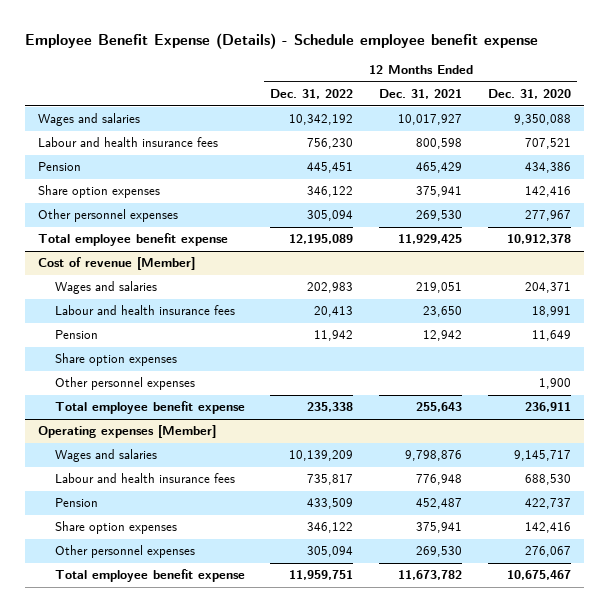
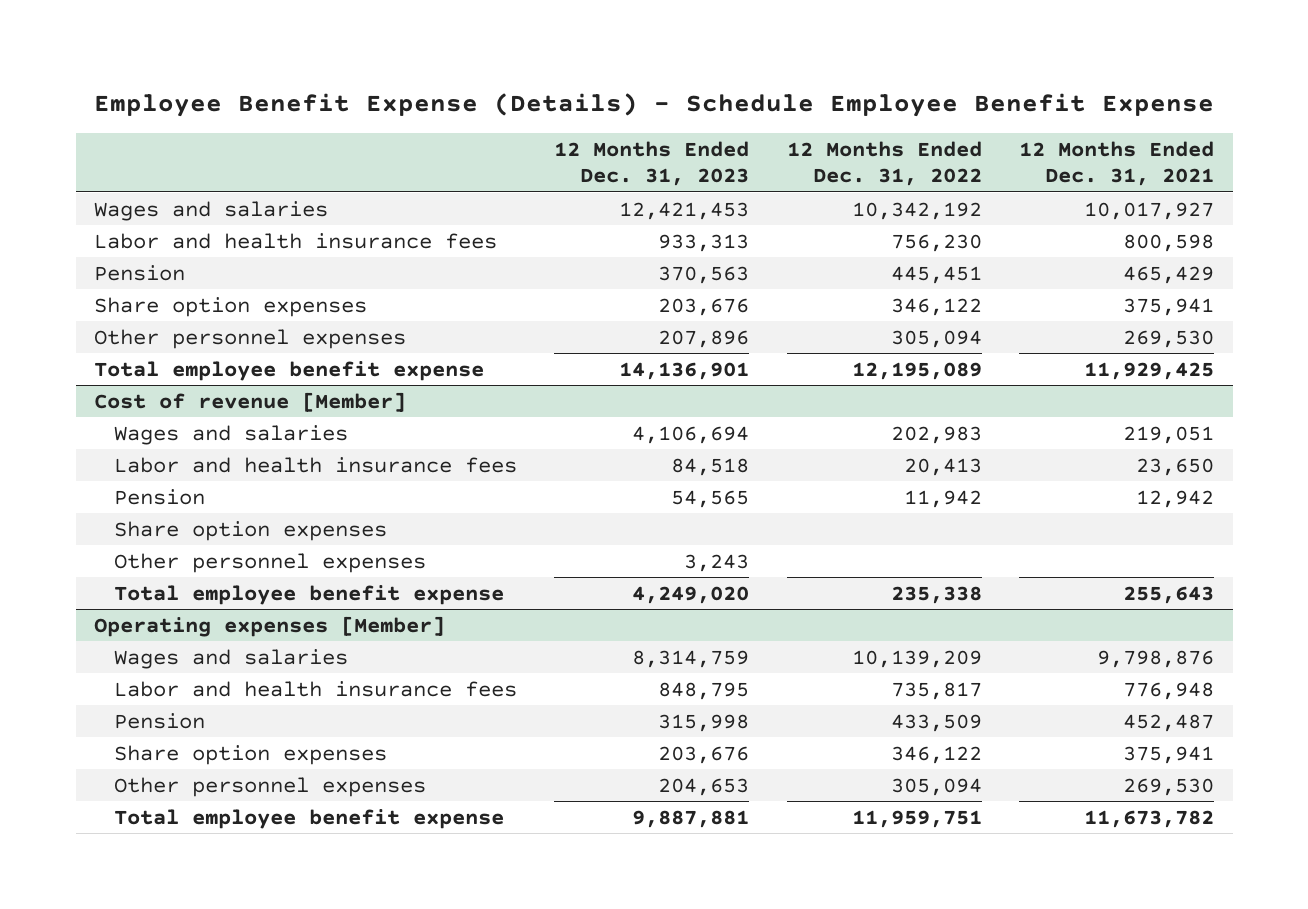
[25,33,539,50] Employee Benefit Expense (Details) - Schedule employee benefit expense -> [94,92,1215,117] Employee Benefit Expense (Details) - Schedule Employee Benefit Expense
[488,89,572,100] Dec. 31, 2020 -> none
none -> [554,140,750,187] 12 Months Ended Dec. 31, 2023
[38,137,219,148] Labour and health insurance fees -> [94,232,498,249] Labor and health insurance fees
[54,305,235,316] Labour and health insurance fees -> [114,456,518,473] Labor and health insurance fees
[54,473,235,484] Labour and health insurance fees -> [114,680,518,697] Labor and health insurance fees

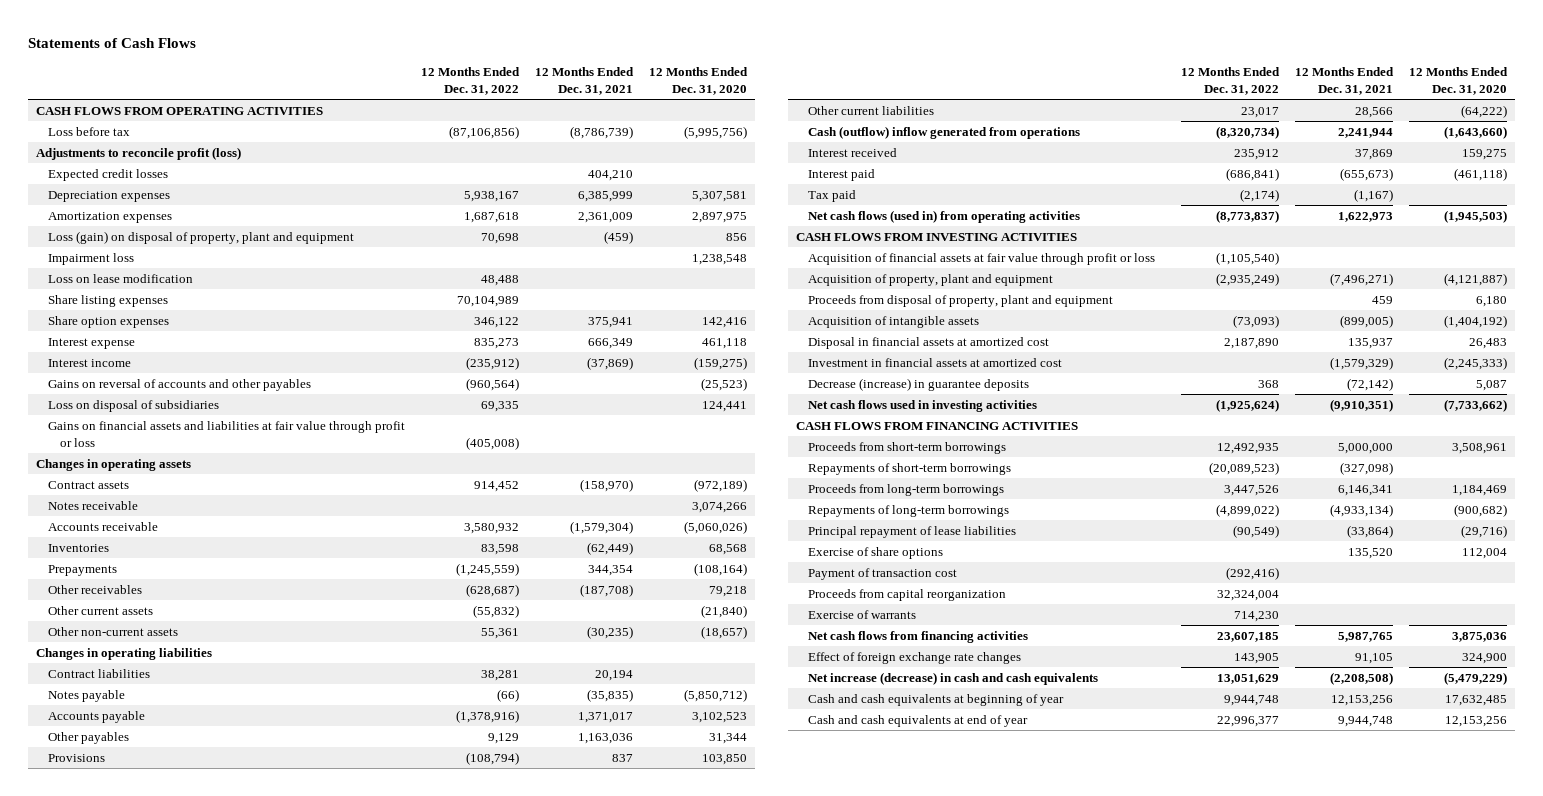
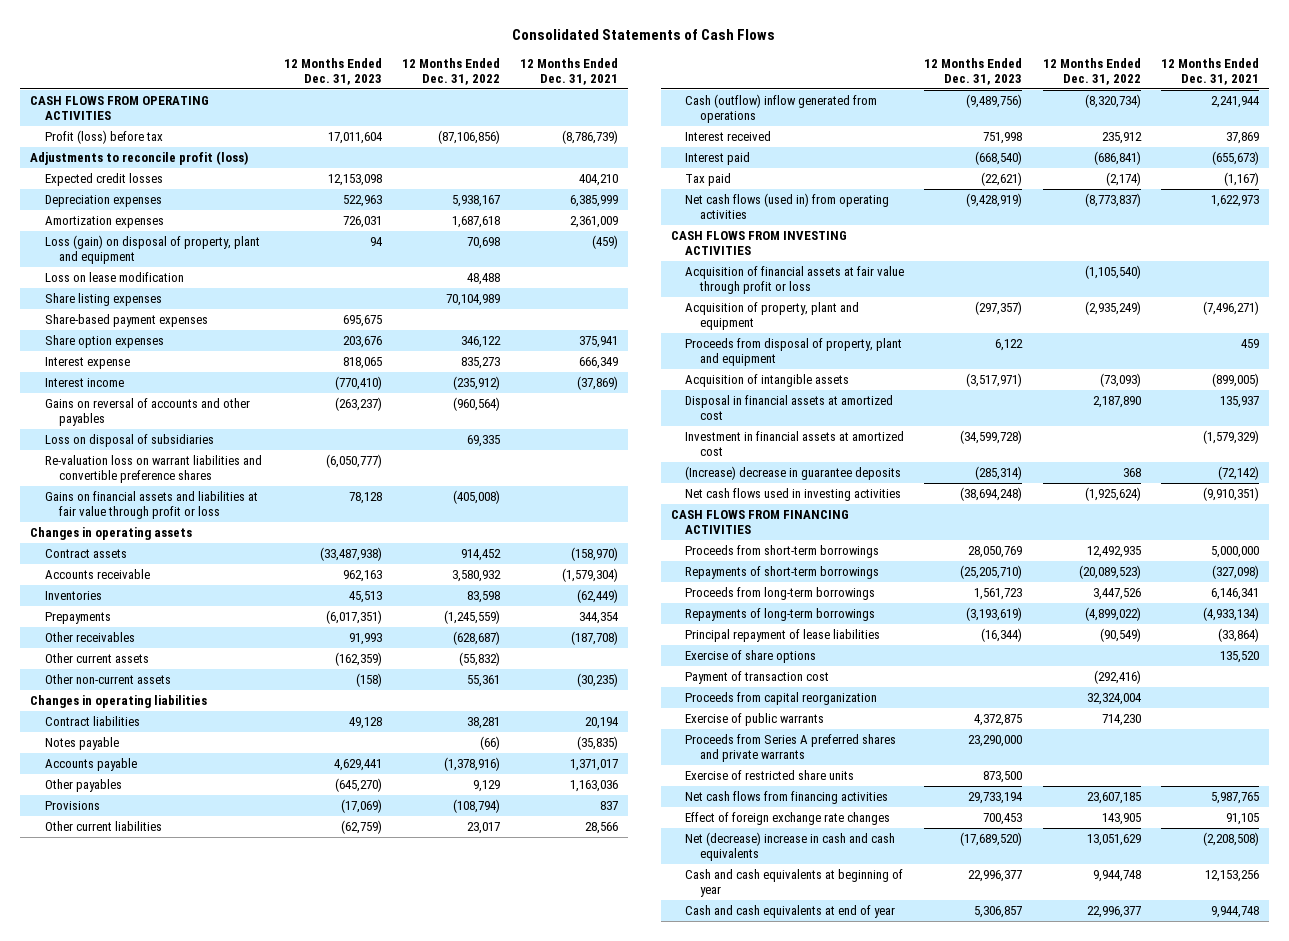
[28,38,197,49] Statements of Cash Flows -> [512,28,776,40] Consolidated Statements of Cash Flows
[649,67,749,95] 12 Months Ended Dec. 31, 2020 -> none
none -> [283,57,382,86] 12 Months Ended Dec. 31, 2023
[48,126,131,136] Loss before tax -> [44,130,163,145] Profit (loss) before tax
[48,252,135,265] Impairment loss -> none
none -> [44,314,208,328] Share-based payment expenses
none -> [44,455,262,484] Re-valuation loss on warrant liabilities and convertible preference shares
[48,500,139,510] Notes receivable -> none
[807,377,1029,391] Decrease (increase) in guarantee deposits -> [685,466,902,481] (Increase) decrease in guarantee deposits
[807,609,916,619] Exercise of warrants -> [685,713,825,727] Exercise of public warrants
none -> [685,734,897,763] Proceeds from Series A preferred shares and private warrants
none -> [685,770,855,781] Exercise of restricted share units
[807,671,1098,685] Net increase (decrease) in cash and cash equivalents -> [685,832,896,862] Net (decrease) increase in cash and cash equivalents

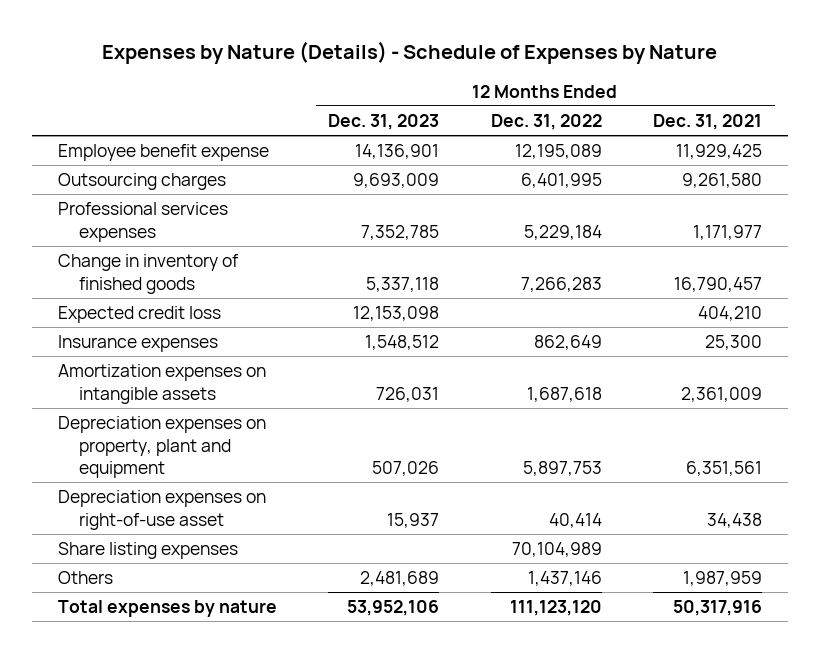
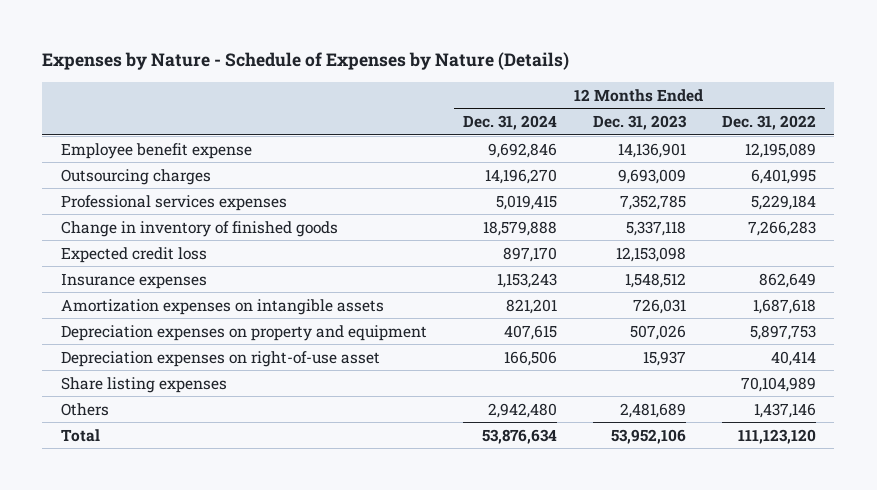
[102,41,718,65] Expenses by Nature (Details) - Schedule of Expenses by Nature -> [42,52,570,71] Expenses by Nature - Schedule of Expenses by Nature (Details)
[653,113,763,130] Dec. 31, 2021 -> none
none -> [462,114,557,130] Dec. 31, 2024
[57,416,266,478] Depreciation expenses on property, plant and equipment -> [60,324,427,341] Depreciation expenses on property and equipment
[57,600,277,618] Total expenses by nature -> [60,428,100,442] Total

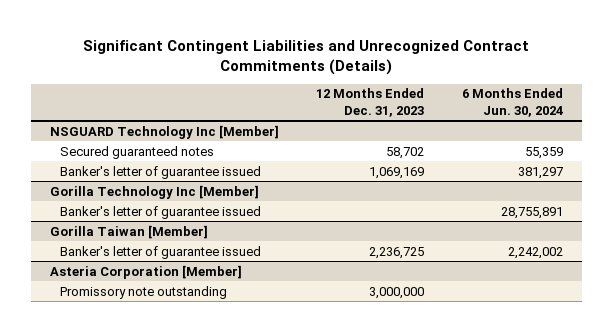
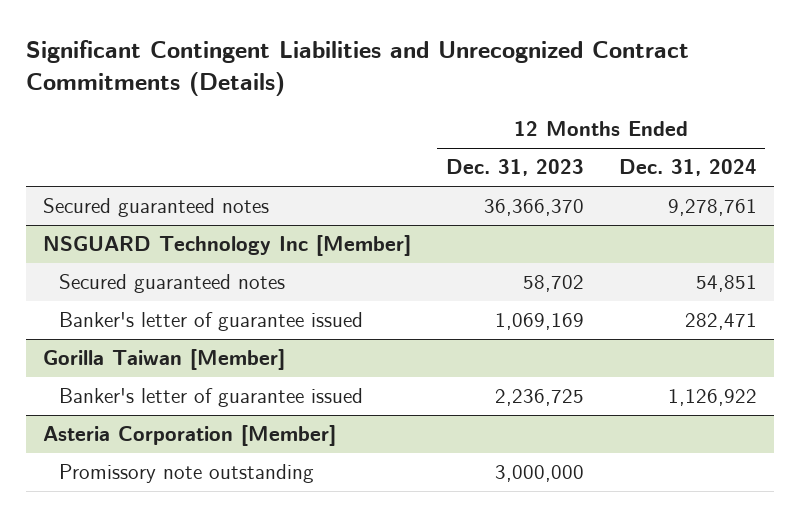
[461,88,563,117] 6 Months Ended Jun. 30, 2024 -> none
none -> [618,159,757,177] Dec. 31, 2024
none -> [43,198,270,218] Secured guaranteed notes
[49,184,259,199] Gorilla Technology Inc [Member] -> none
[60,205,262,219] Banker's letter of guarantee issued -> none

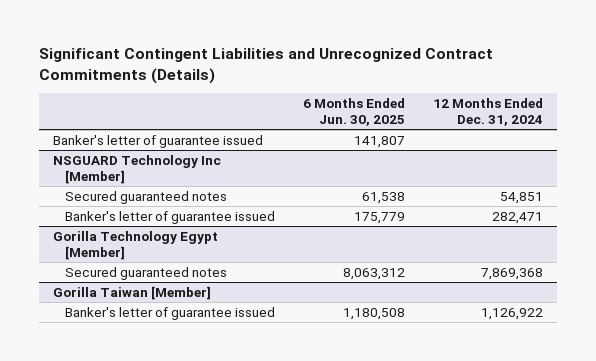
[446,159,585,177] Dec. 31, 2023 -> none
none -> [302,98,405,127] 6 Months Ended Jun. 30, 2025
[43,198,270,218] Secured guaranteed notes -> none
none -> [52,134,263,148] Banker's letter of guarantee issued
none -> [52,230,218,260] Gorilla Technology Egypt [Member]
none -> [64,266,227,280] Secured guaranteed notes
[43,425,337,447] Asteria Corporation [Member] -> none
[59,464,315,484] Promissory note outstanding -> none

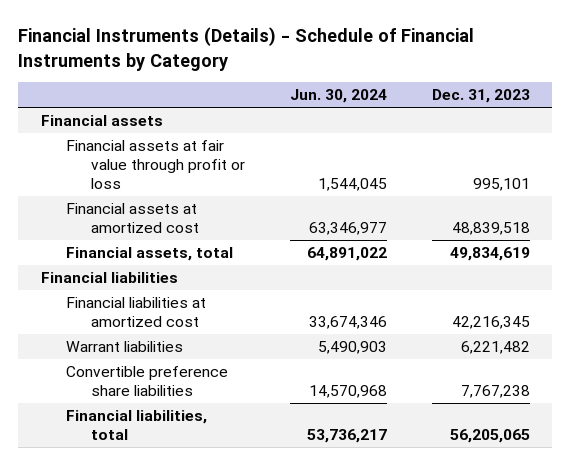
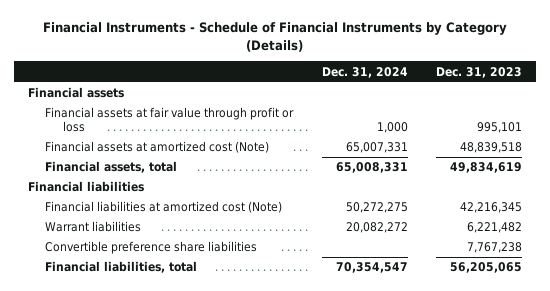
[18,27,475,71] Financial Instruments (Details) - Schedule of Financial Instruments by Category -> [42,22,507,52] Financial Instruments - Schedule of Financial Instruments by Category (Details)
[289,89,387,104] Jun. 30, 2024 -> none
none -> [321,66,408,78] Dec. 31, 2024
[65,203,199,233] Financial assets at amortized cost -> [45,141,270,154] Financial assets at amortized cost (Note)
[65,297,206,327] Financial liabilities at amortized cost -> [45,201,283,214] Financial liabilities at amortized cost (Note)

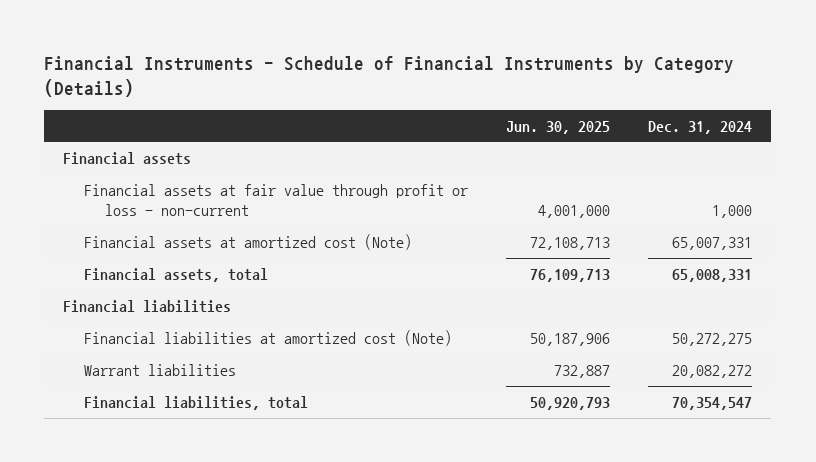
[435,66,522,78] Dec. 31, 2023 -> none
none -> [506,120,611,134] Jun. 30, 2025
[45,107,295,132] Financial assets at fair value through profit or loss -> [84,184,469,217] Financial assets at fair value through profit or loss - non-current
[45,241,258,255] Convertible preference share liabilities -> none

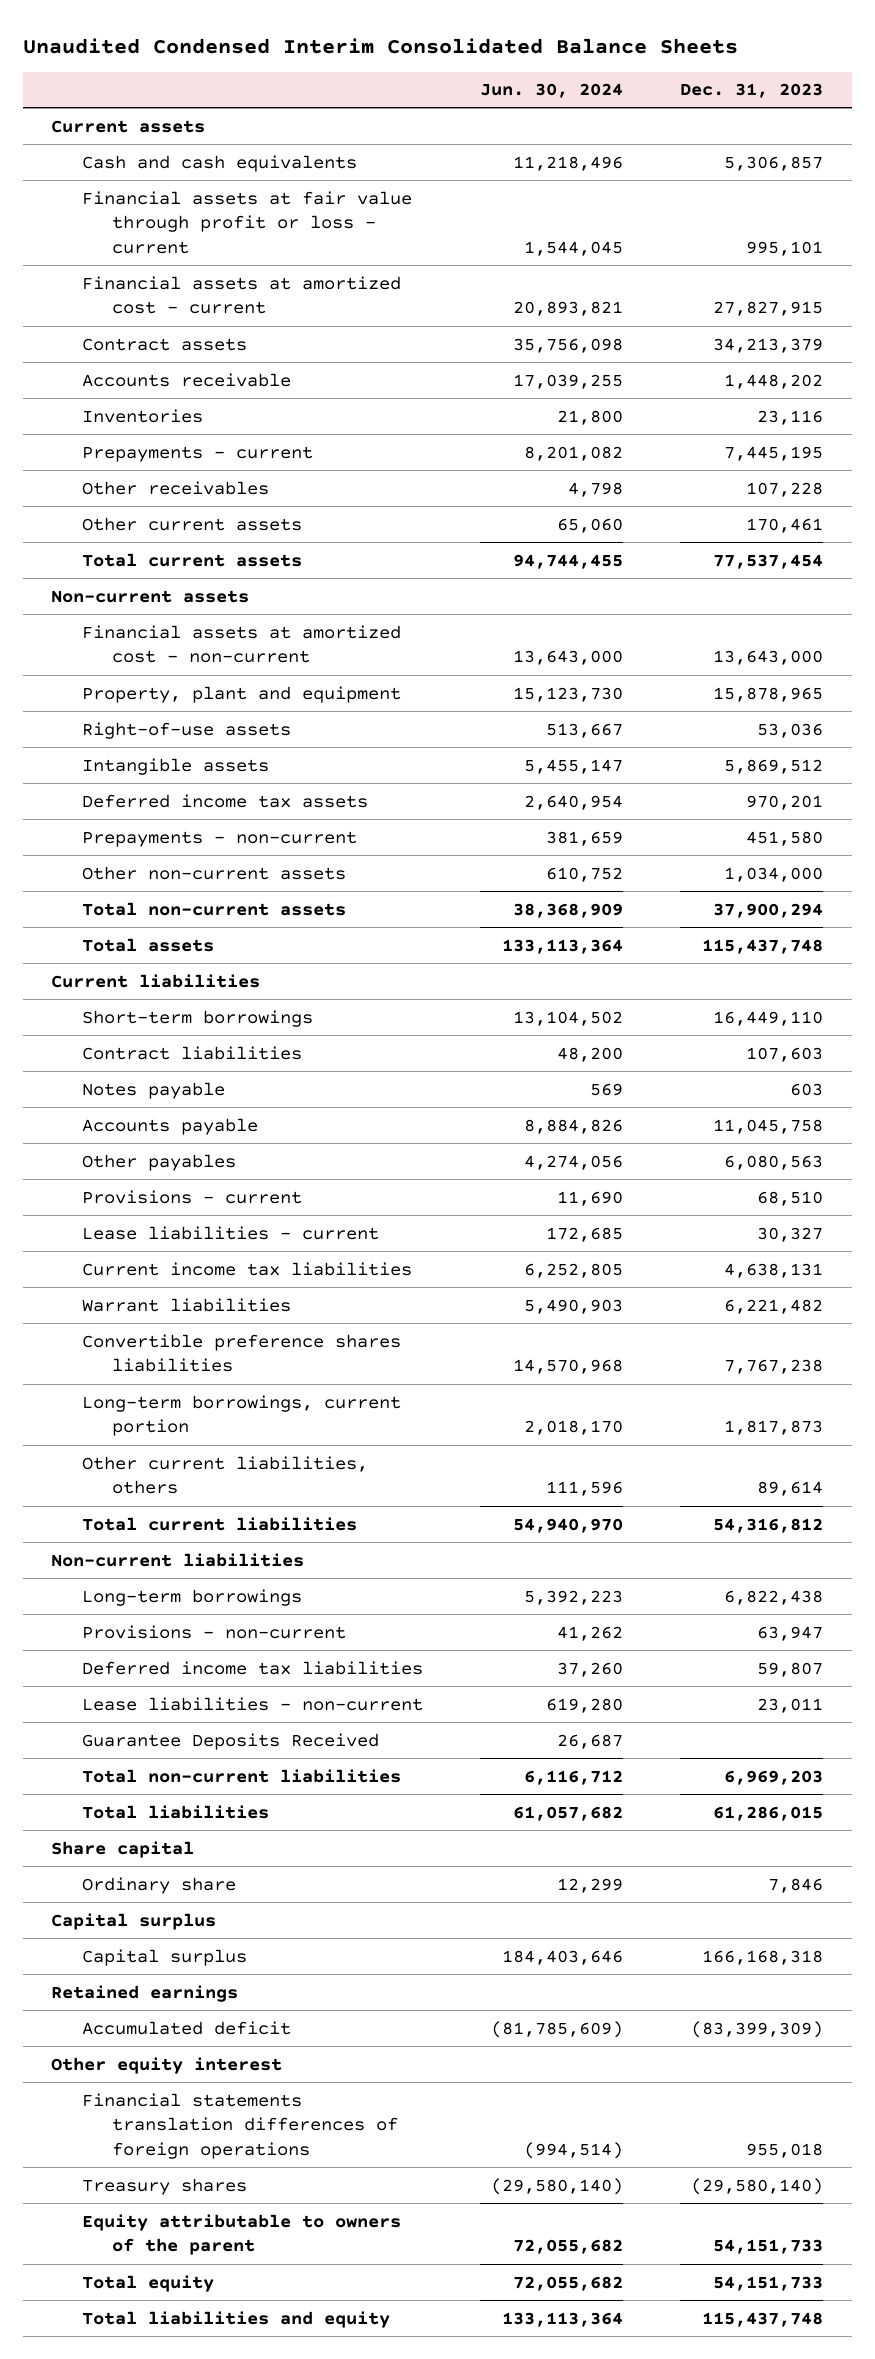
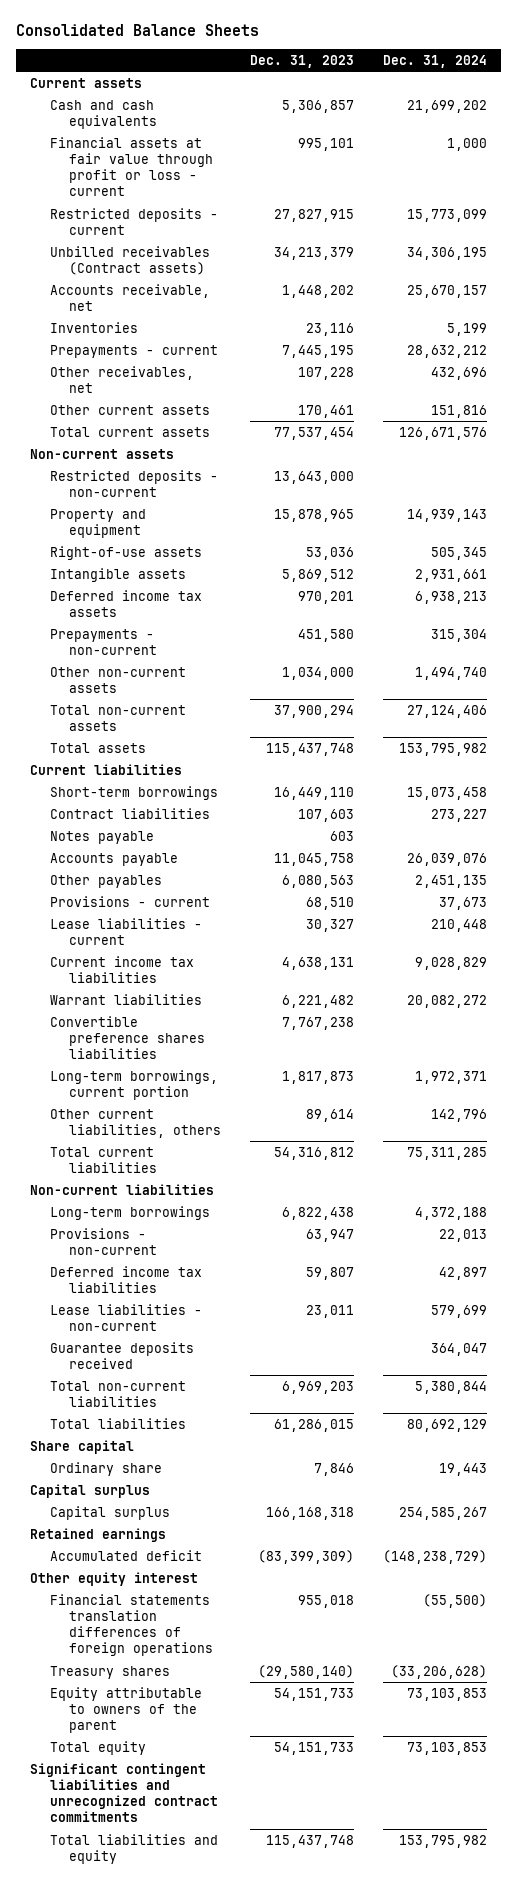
[22,37,738,54] Unaudited Condensed Interim Consolidated Balance Sheets -> [15,24,259,37] Consolidated Balance Sheets
[480,83,624,99] Jun. 30, 2024 -> none
none -> [382,54,487,68] Dec. 31, 2024
[81,275,401,315] Financial assets at amortized cost - current -> [49,207,218,235] Restricted deposits - current
[81,337,247,351] Contract assets -> [49,245,210,275] Unbilled receivables (Contract assets)
[81,372,291,387] Accounts receivable -> [49,283,210,311] Accounts receivable, net
[81,480,269,495] Other receivables -> [49,365,194,393] Other receivables, net
[81,624,401,664] Financial assets at amortized cost - non-current -> [49,469,218,497] Restricted deposits - non-current
[81,685,401,703] Property, plant and equipment -> [49,508,146,538] Property and equipment
[81,1732,379,1750] Guarantee Deposits Received -> [49,1341,194,1369] Guarantee deposits received
none -> [29,1762,218,1823] Significant contingent liabilities and unrecognized contract commitments

